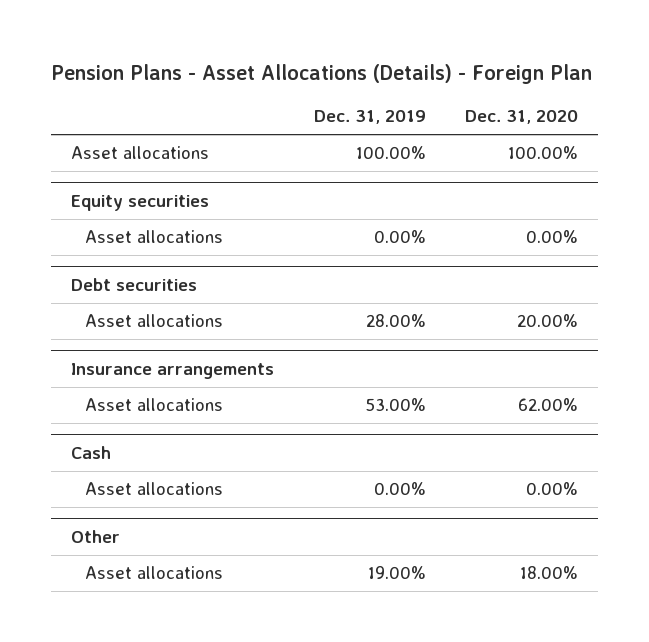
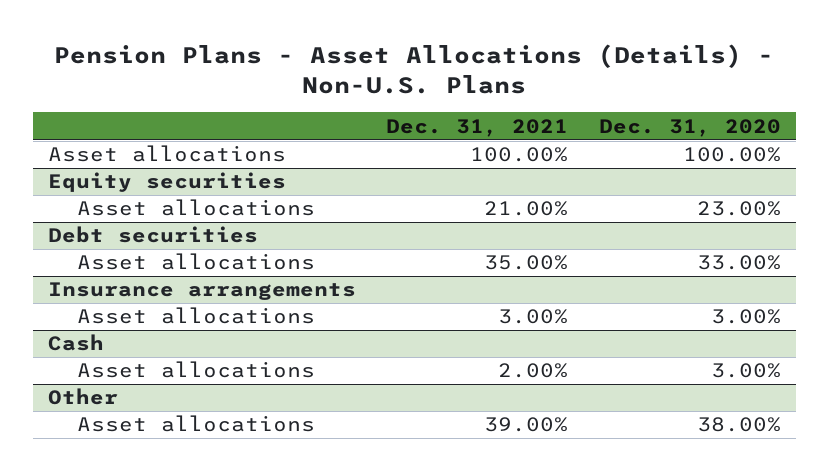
[51,63,593,84] Pension Plans - Asset Allocations (Details) - Foreign Plan -> [54,43,775,94] Pension Plans - Asset Allocations (Details) - Non-U.S. Plans
[313,110,426,125] Dec. 31, 2019 -> none
none -> [386,118,569,137] Dec. 31, 2021
[526,230,579,244] 0.00% -> [696,201,781,217] 23.00%
[517,314,579,328] 20.00% -> [696,255,781,271] 33.00%
[518,398,579,412] 62.00% -> [710,309,781,325] 3.00%
[526,482,579,496] 0.00% -> [710,363,781,379] 3.00%
[519,566,579,580] 18.00% -> [696,417,781,433] 38.00%

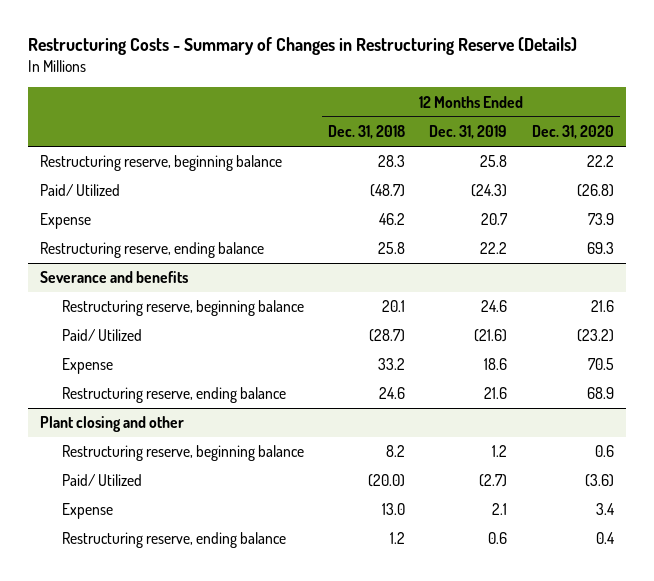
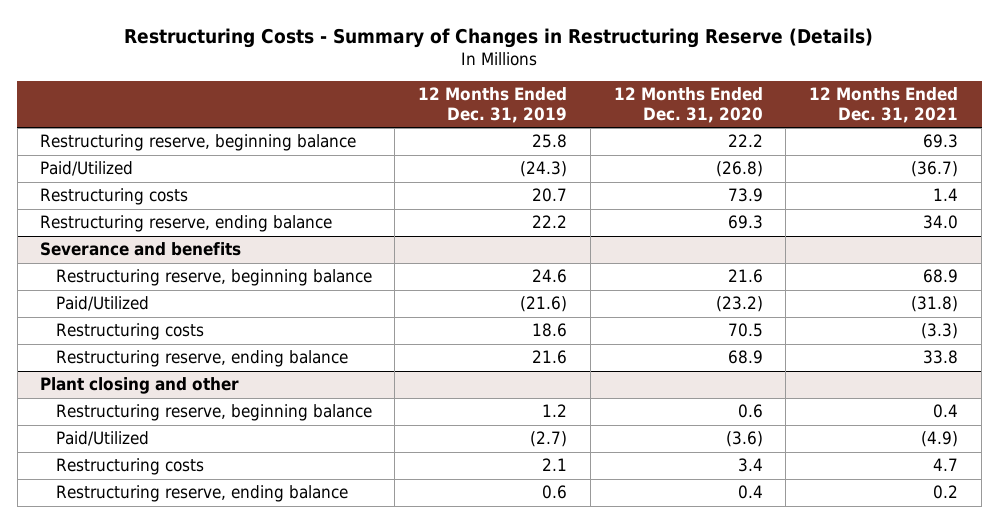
[327,124,405,139] Dec. 31, 2018 -> none
none -> [809,87,959,123] 12 Months Ended Dec. 31, 2021
[39,184,120,197] Paid/ Utilized -> [40,161,134,177] Paid/Utilized
[39,213,91,230] Expense -> [40,188,189,206] Restructuring costs
[61,329,142,342] Paid/ Utilized -> [55,296,149,312] Paid/Utilized
[61,358,113,375] Expense -> [55,323,204,341] Restructuring costs
[61,474,142,487] Paid/ Utilized -> [55,431,149,447] Paid/Utilized
[61,503,113,520] Expense -> [55,458,204,476] Restructuring costs

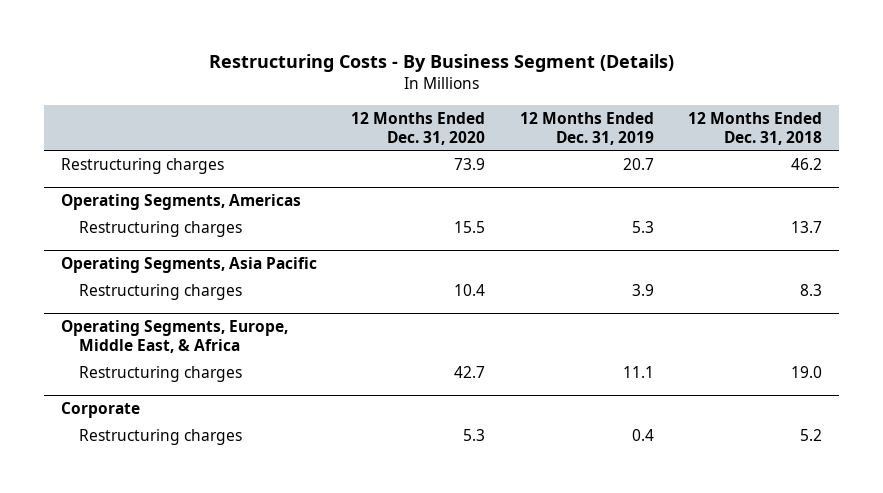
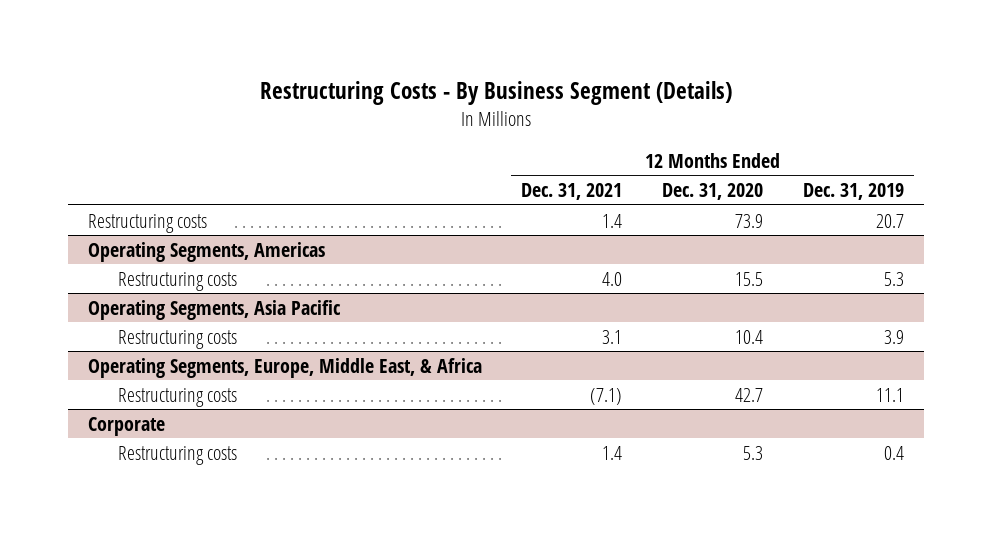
[688,111,823,145] 12 Months Ended Dec. 31, 2018 -> none
none -> [521,183,623,201] Dec. 31, 2021
[61,157,225,174] Restructuring charges -> [87,213,207,233] Restructuring costs
[79,220,243,237] Restructuring charges -> [117,271,237,291] Restructuring costs
[79,283,243,300] Restructuring charges -> [117,329,237,349] Restructuring costs
[79,365,243,382] Restructuring charges -> [117,387,237,407] Restructuring costs
[79,428,243,445] Restructuring charges -> [117,445,237,465] Restructuring costs

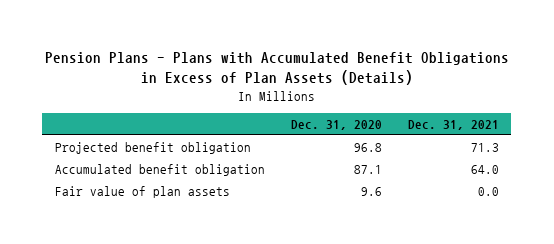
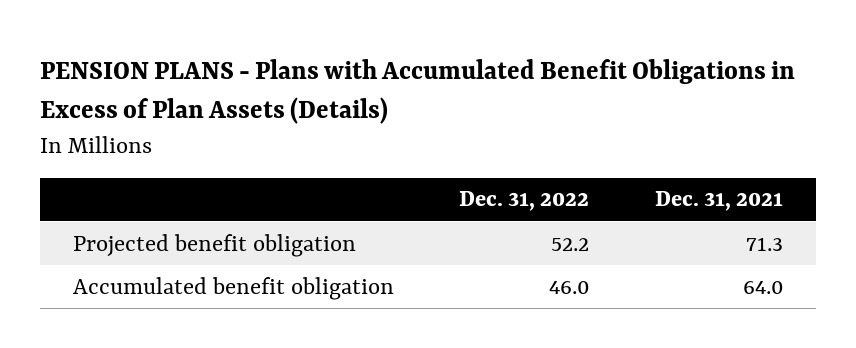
[44,52,509,86] Pension Plans - Plans with Accumulated Benefit Obligations in Excess of Plan Assets (Details) -> [39,59,795,125] PENSION PLANS - Plans with Accumulated Benefit Obligations in Excess of Plan Assets (Details)
[290,119,382,130] Dec. 31, 2020 -> none
none -> [459,191,590,212] Dec. 31, 2022
[55,186,231,199] Fair value of plan assets -> none

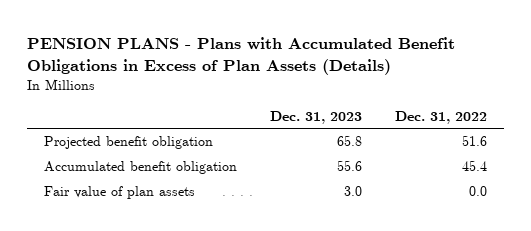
[654,191,783,212] Dec. 31, 2021 -> none
none -> [269,110,362,124] Dec. 31, 2023
[551,237,590,251] 52.2 -> [462,135,488,147] 51.6
[549,280,590,294] 46.0 -> [462,160,488,172] 45.4
none -> [43,186,195,200] Fair value of plan assets

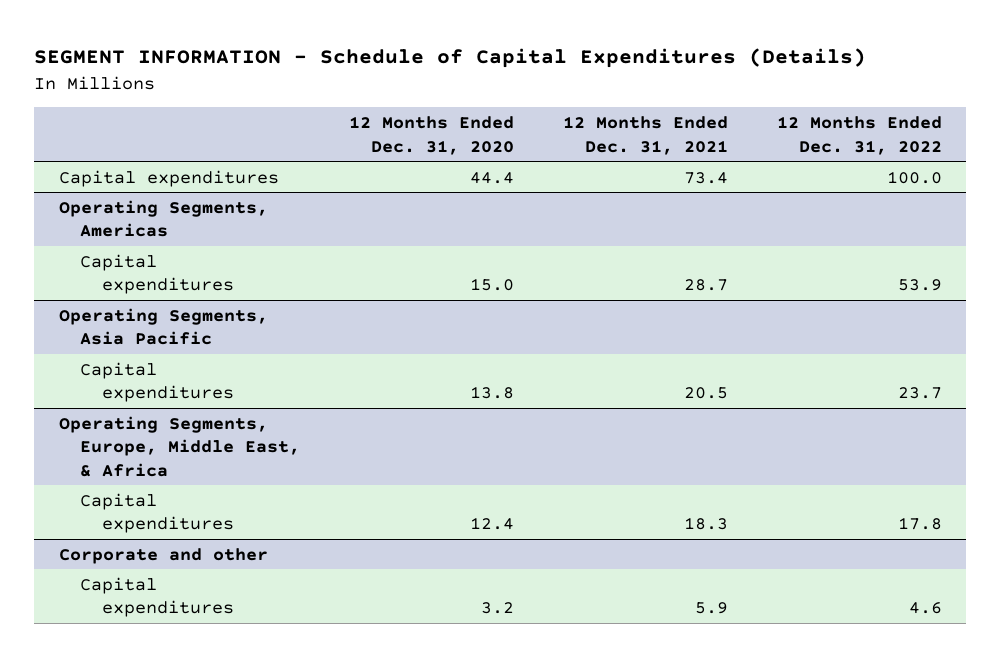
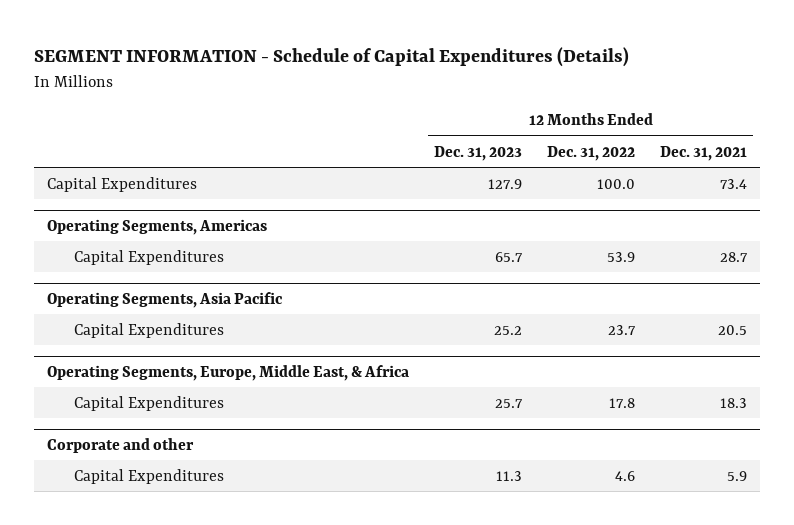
[348,116,514,155] 12 Months Ended Dec. 31, 2020 -> none
none -> [433,145,522,161] Dec. 31, 2023
[58,169,279,187] Capital expenditures -> [46,176,197,192] Capital Expenditures
[80,253,234,295] Capital expenditures -> [74,249,225,265] Capital Expenditures
[80,361,234,403] Capital expenditures -> [74,322,225,338] Capital Expenditures
[80,492,234,534] Capital expenditures -> [74,395,225,411] Capital Expenditures
[80,576,234,618] Capital expenditures -> [74,468,225,484] Capital Expenditures

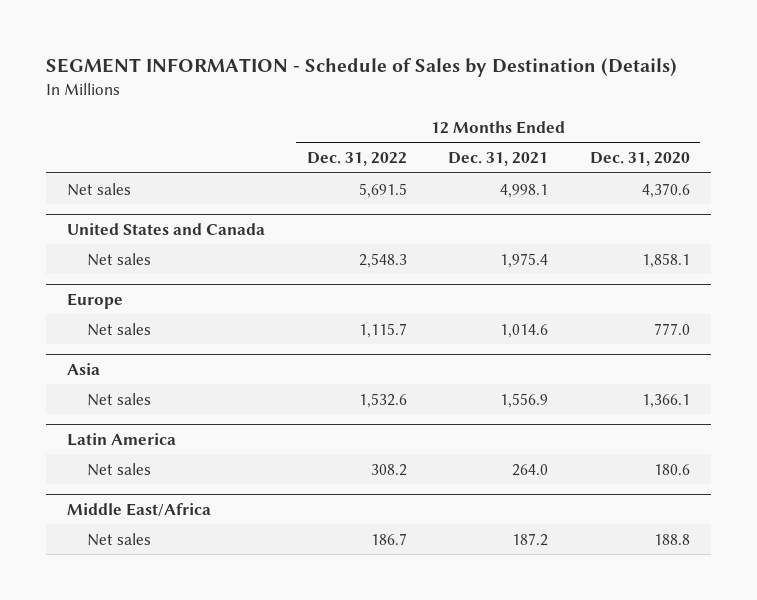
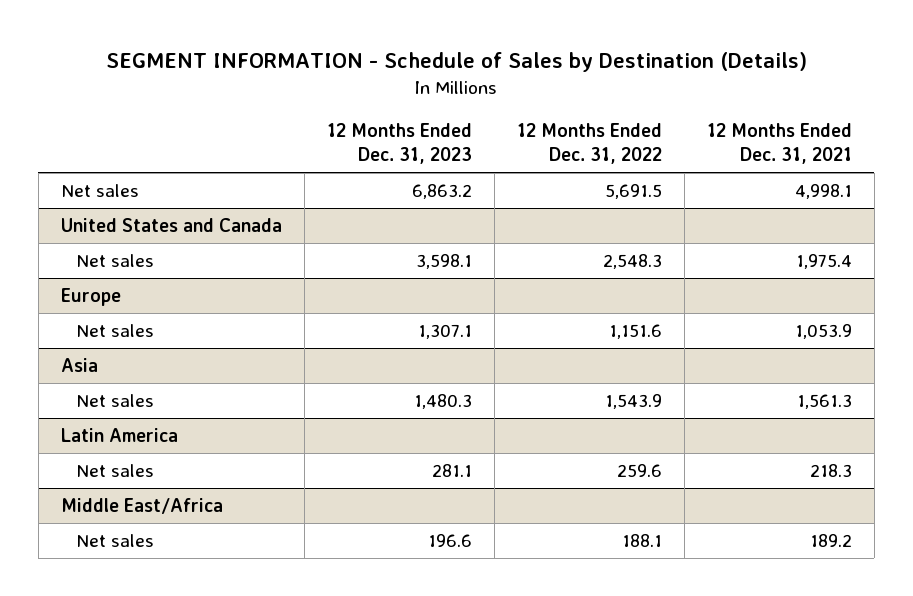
[589,151,690,166] Dec. 31, 2020 -> none
none -> [326,122,472,165] 12 Months Ended Dec. 31, 2023
[358,322,407,338] 1,115.7 -> [608,323,662,339] 1,151.6
[500,323,549,338] 1,014.6 -> [794,323,852,339] 1,053.9
[358,392,407,408] 1,532.6 -> [604,393,662,409] 1,543.9
[500,392,549,408] 1,556.9 -> [796,393,852,409] 1,561.3
[370,463,407,476] 308.2 -> [616,463,662,477] 259.6
[512,463,549,476] 264.0 -> [809,463,852,477] 218.3
[370,532,407,545] 186.7 -> [621,533,662,547] 188.1
[512,532,549,546] 187.2 -> [809,533,852,547] 189.2

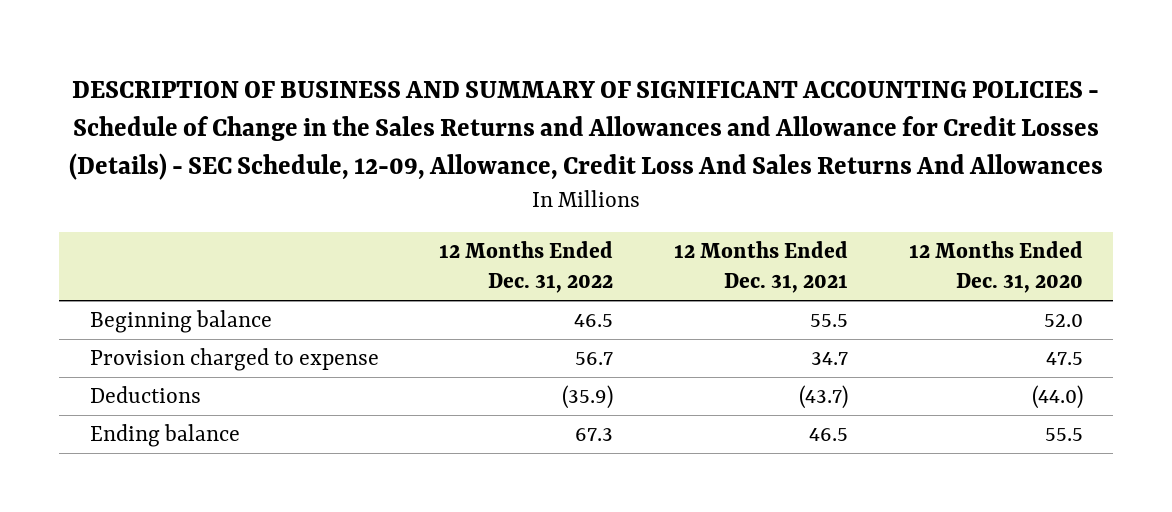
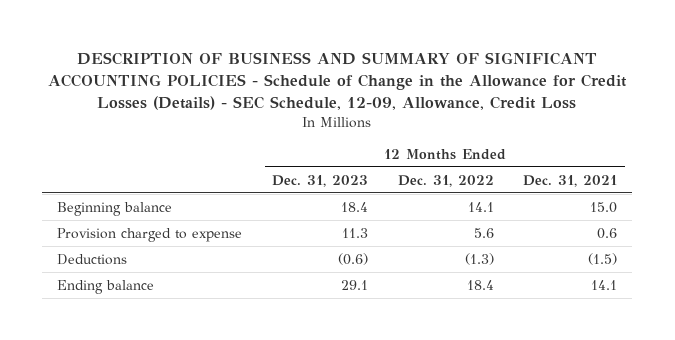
[69,80,1104,181] DESCRIPTION OF BUSINESS AND SUMMARY OF SIGNIFICANT ACCOUNTING POLICIES - Schedule of Change in the Sales Returns and Allowances and Allowance for Credit Losses (Details) - SEC Schedule, 12-09, Allowance, Credit Loss And Sales Returns And Allowances -> [48,52,628,110] DESCRIPTION OF BUSINESS AND SUMMARY OF SIGNIFICANT ACCOUNTING POLICIES - Schedule of Change in the Allowance for Credit Losses (Details) - SEC Schedule, 12-09, Allowance, Credit Loss
[908,241,1083,294] 12 Months Ended Dec. 31, 2020 -> none
none -> [271,174,368,187] Dec. 31, 2023
[574,314,614,328] 46.5 -> [467,201,494,212] 14.1
[809,314,848,328] 55.5 -> [590,201,618,213] 15.0
[575,352,614,366] 56.7 -> [473,227,494,238] 5.6
[810,352,848,366] 34.7 -> [597,227,618,239] 0.6
[562,385,614,410] (35.9) -> [464,252,494,265] (1.3)
[798,385,848,410] (43.7) -> [588,252,618,265] (1.5)
[575,428,614,442] 67.3 -> [466,279,494,290] 18.4
[808,428,848,442] 46.5 -> [591,279,618,290] 14.1

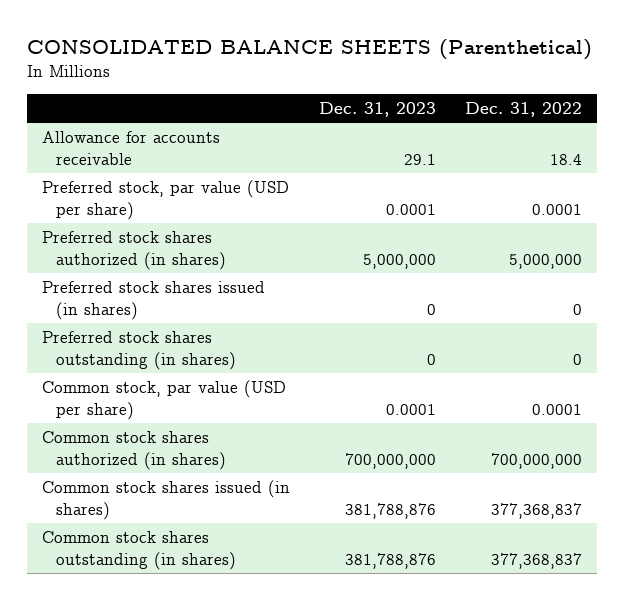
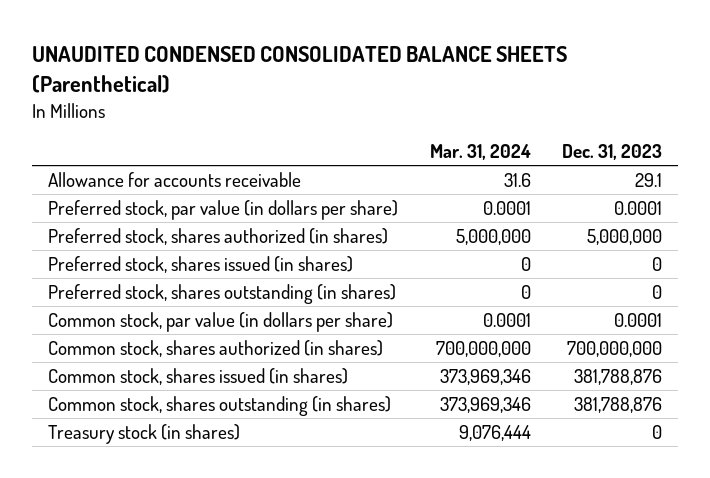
[26,38,592,60] CONSOLIDATED BALANCE SHEETS (Parenthetical) -> [32,46,568,93] UNAUDITED CONDENSED CONSOLIDATED BALANCE SHEETS (Parenthetical)
[465,102,583,118] Dec. 31, 2022 -> none
none -> [429,144,531,161] Mar. 31, 2024
[41,180,289,220] Preferred stock, par value (USD per share) -> [48,200,399,221] Preferred stock, par value (in dollars per share)
[41,231,226,270] Preferred stock shares authorized (in shares) -> [48,228,389,246] Preferred stock, shares authorized (in shares)
[41,281,265,320] Preferred stock shares issued (in shares) -> [48,256,354,274] Preferred stock, shares issued (in shares)
[41,331,236,370] Preferred stock shares outstanding (in shares) -> [48,284,397,305] Preferred stock, shares outstanding (in shares)
[41,380,286,420] Common stock, par value (USD per share) -> [48,312,394,333] Common stock, par value (in dollars per share)
[41,431,226,470] Common stock shares authorized (in shares) -> [48,340,384,358] Common stock, shares authorized (in shares)
[41,480,290,520] Common stock shares issued (in shares) -> [48,368,349,386] Common stock, shares issued (in shares)
[41,531,236,570] Common stock shares outstanding (in shares) -> [48,396,392,417] Common stock, shares outstanding (in shares)
none -> [48,424,241,445] Treasury stock (in shares)

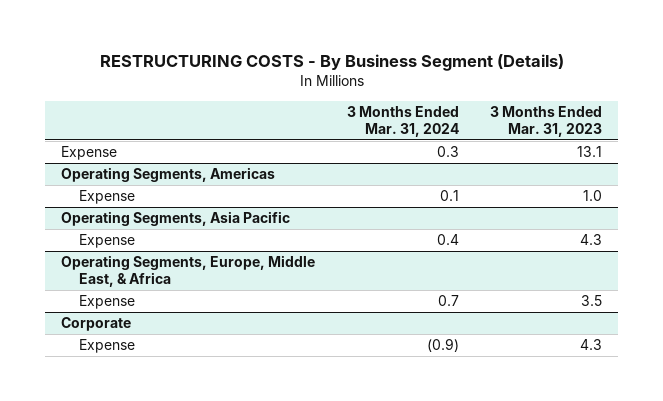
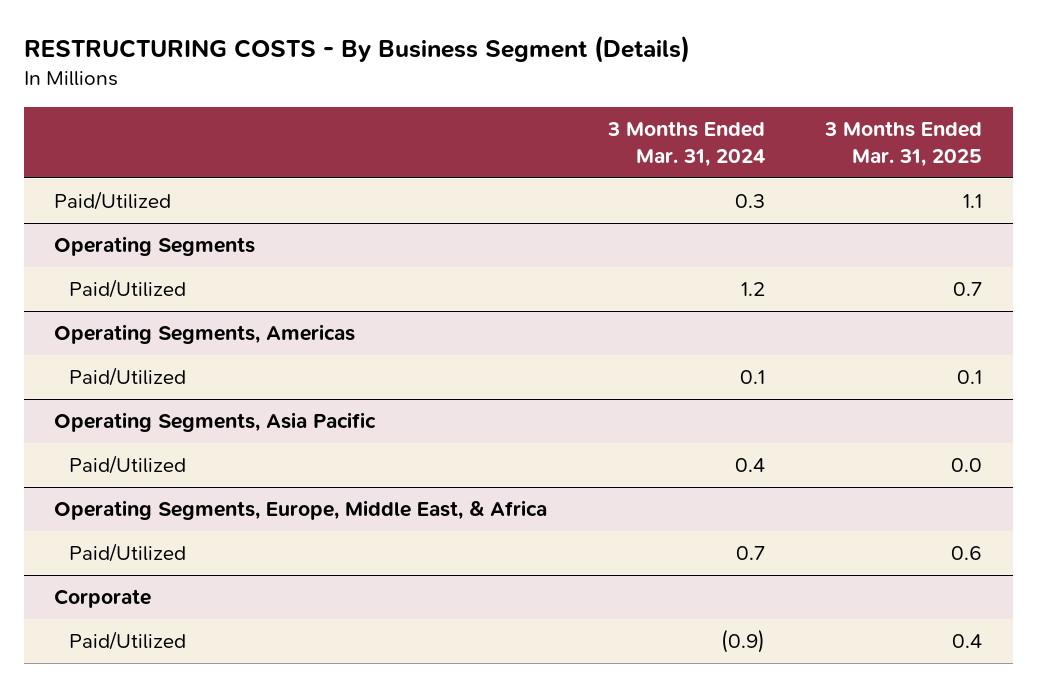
[490,105,603,137] 3 Months Ended Mar. 31, 2023 -> none
none -> [824,120,983,168] 3 Months Ended Mar. 31, 2025
[61,146,118,161] Expense -> [54,191,172,211] Paid/Utilized
none -> [54,236,256,257] Operating Segments
none -> [69,279,187,299] Paid/Utilized
[78,190,135,205] Expense -> [69,367,187,387] Paid/Utilized
[78,234,135,249] Expense -> [69,455,187,475] Paid/Utilized
[78,295,135,310] Expense -> [69,543,187,563] Paid/Utilized
[78,339,135,354] Expense -> [69,631,187,651] Paid/Utilized

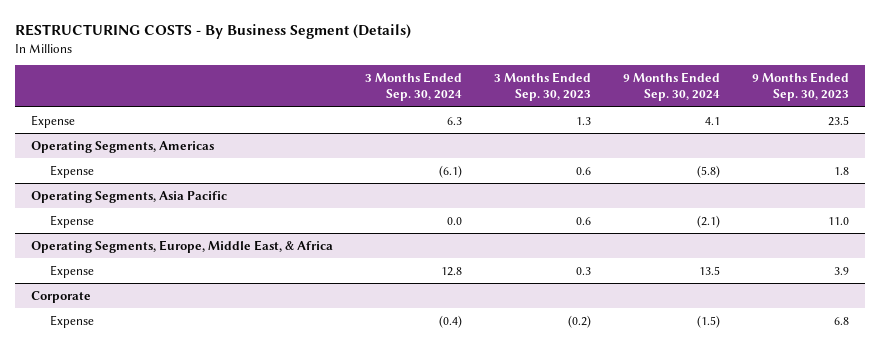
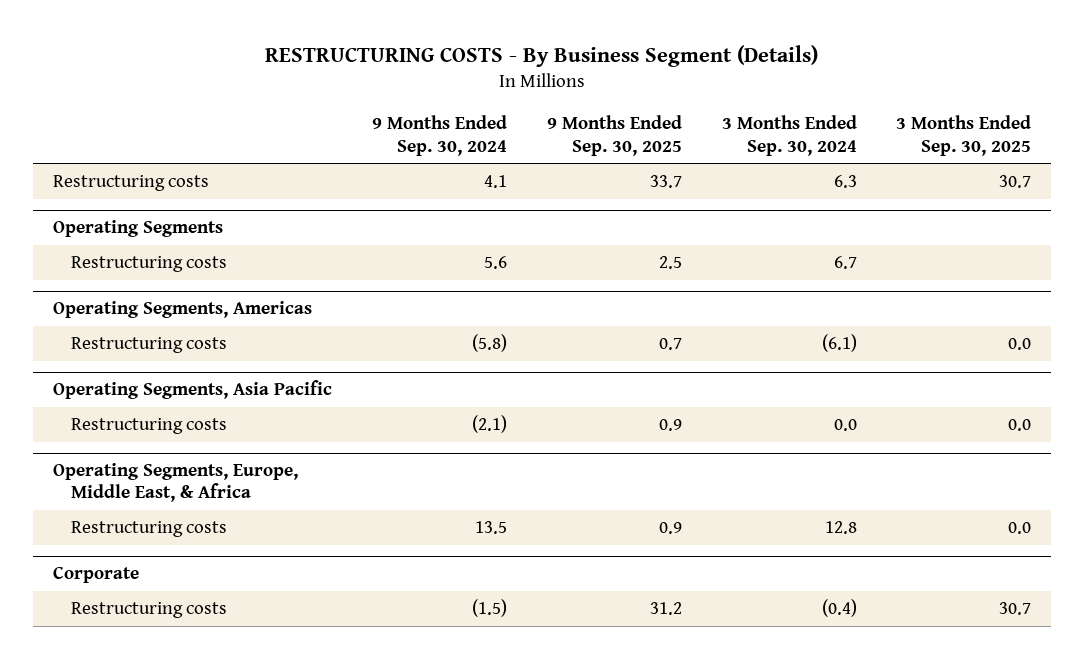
[493,72,591,102] 3 Months Ended Sep. 30, 2023 -> none
[751,72,849,102] 9 Months Ended Sep. 30, 2023 -> none
none -> [546,115,682,156] 9 Months Ended Sep. 30, 2025
none -> [896,115,1032,156] 3 Months Ended Sep. 30, 2025
[31,114,76,128] Expense -> [52,175,209,192] Restructuring costs
none -> [52,220,223,238] Operating Segments
none -> [71,256,228,273] Restructuring costs
[50,164,95,178] Expense -> [71,337,228,354] Restructuring costs
[50,214,95,228] Expense -> [71,418,228,435] Restructuring costs
[50,264,95,278] Expense -> [71,521,228,538] Restructuring costs
[50,314,95,328] Expense -> [71,602,228,619] Restructuring costs

